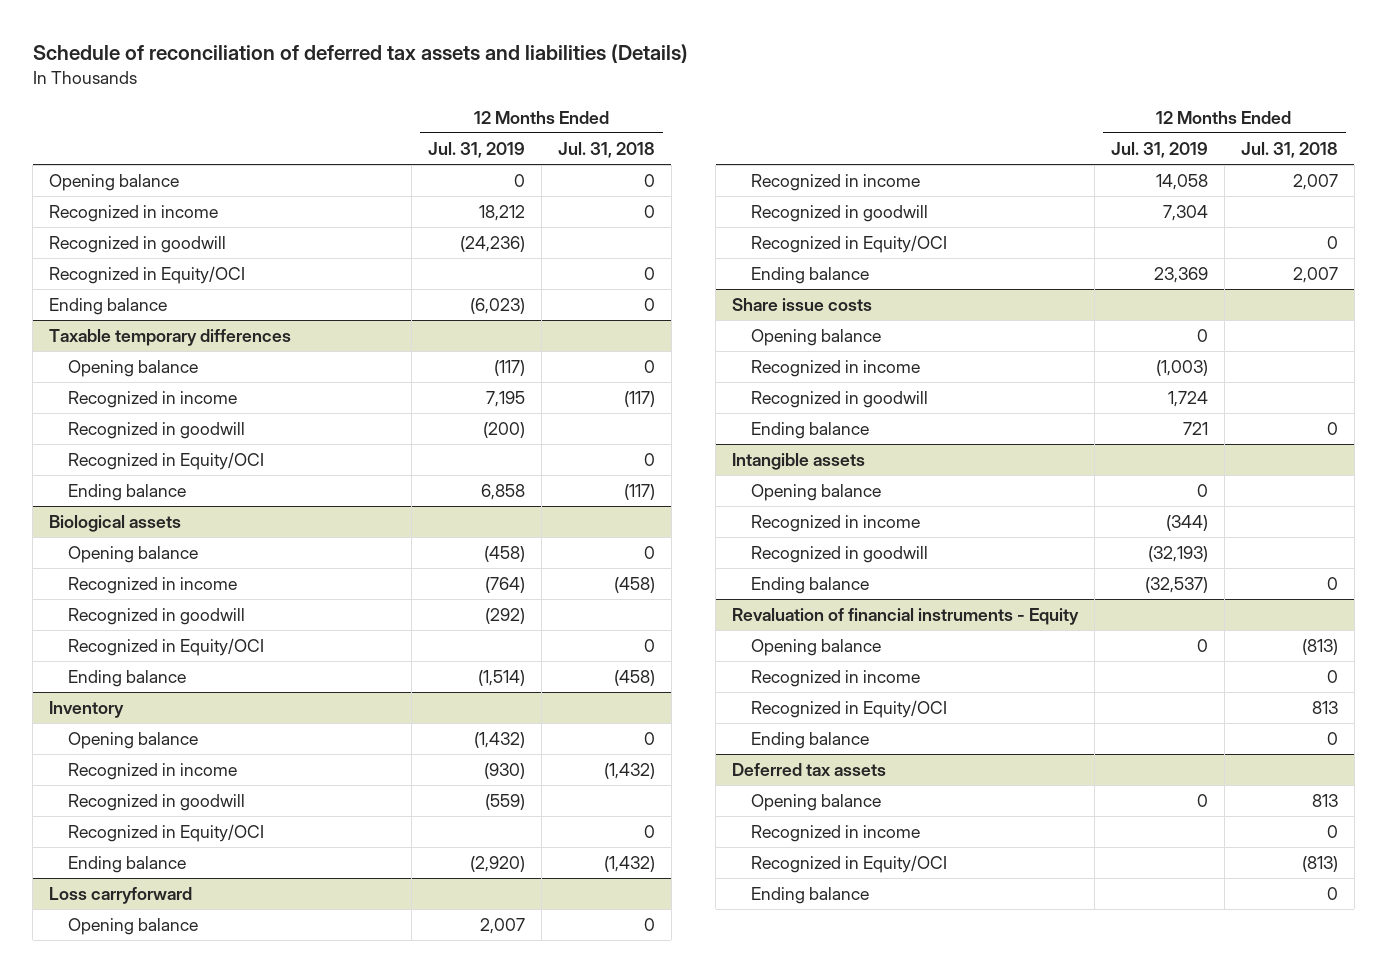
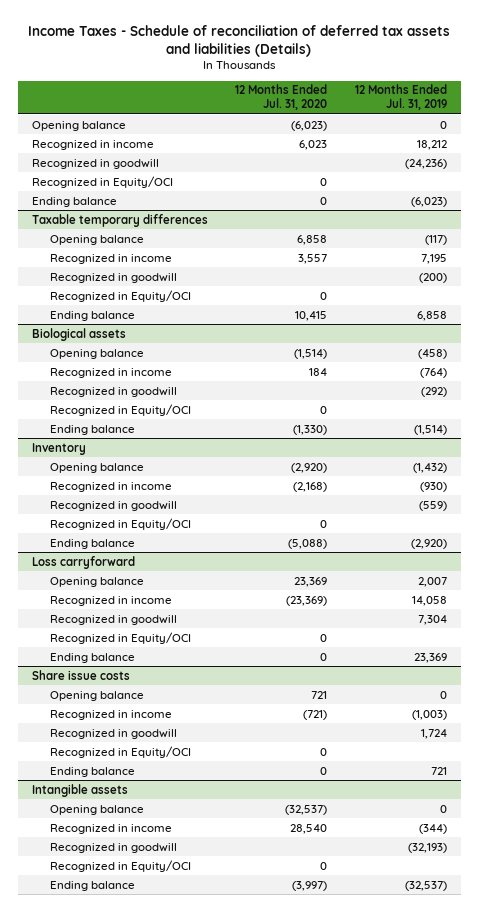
[32,44,688,64] Schedule of reconciliation of deferred tax assets and liabilities (Details) -> [28,24,451,57] Income Taxes - Schedule of reconciliation of deferred tax assets and liabilities (Details)
[557,142,655,159] Jul. 31, 2018 -> none
none -> [235,84,328,111] 12 Months Ended Jul. 31, 2020
none -> [49,745,191,758] Recognized in Equity/OCI
[732,608,1080,626] Revaluation of financial instruments - Equity -> none
[751,639,882,657] Opening balance -> none
[751,670,921,688] Recognized in income -> none
[751,732,870,750] Ending balance -> none
[732,763,887,777] Deferred tax assets -> none
[751,794,882,812] Opening balance -> none
[751,825,921,843] Recognized in income -> none
[751,855,948,874] Recognized in Equity/OCI -> none
[751,887,870,905] Ending balance -> none
[751,577,870,595] Ending balance -> [49,880,135,891] Ending balance

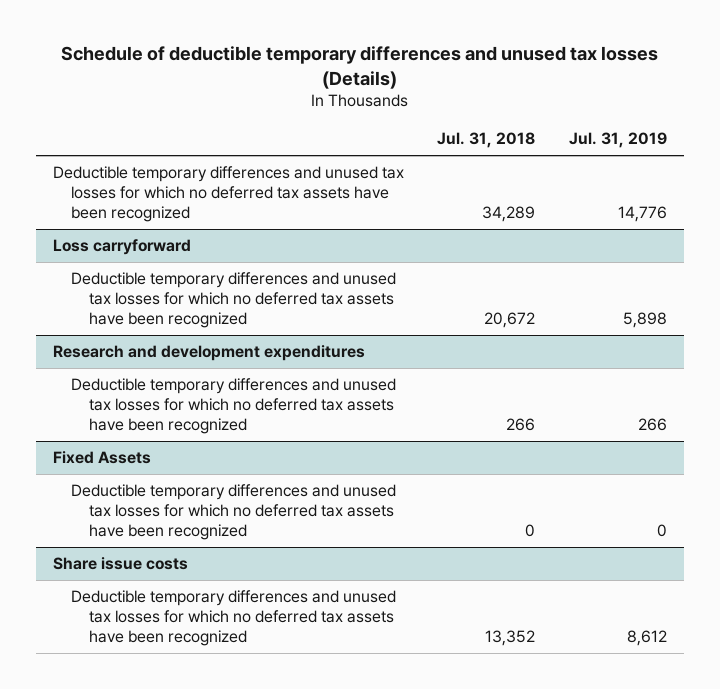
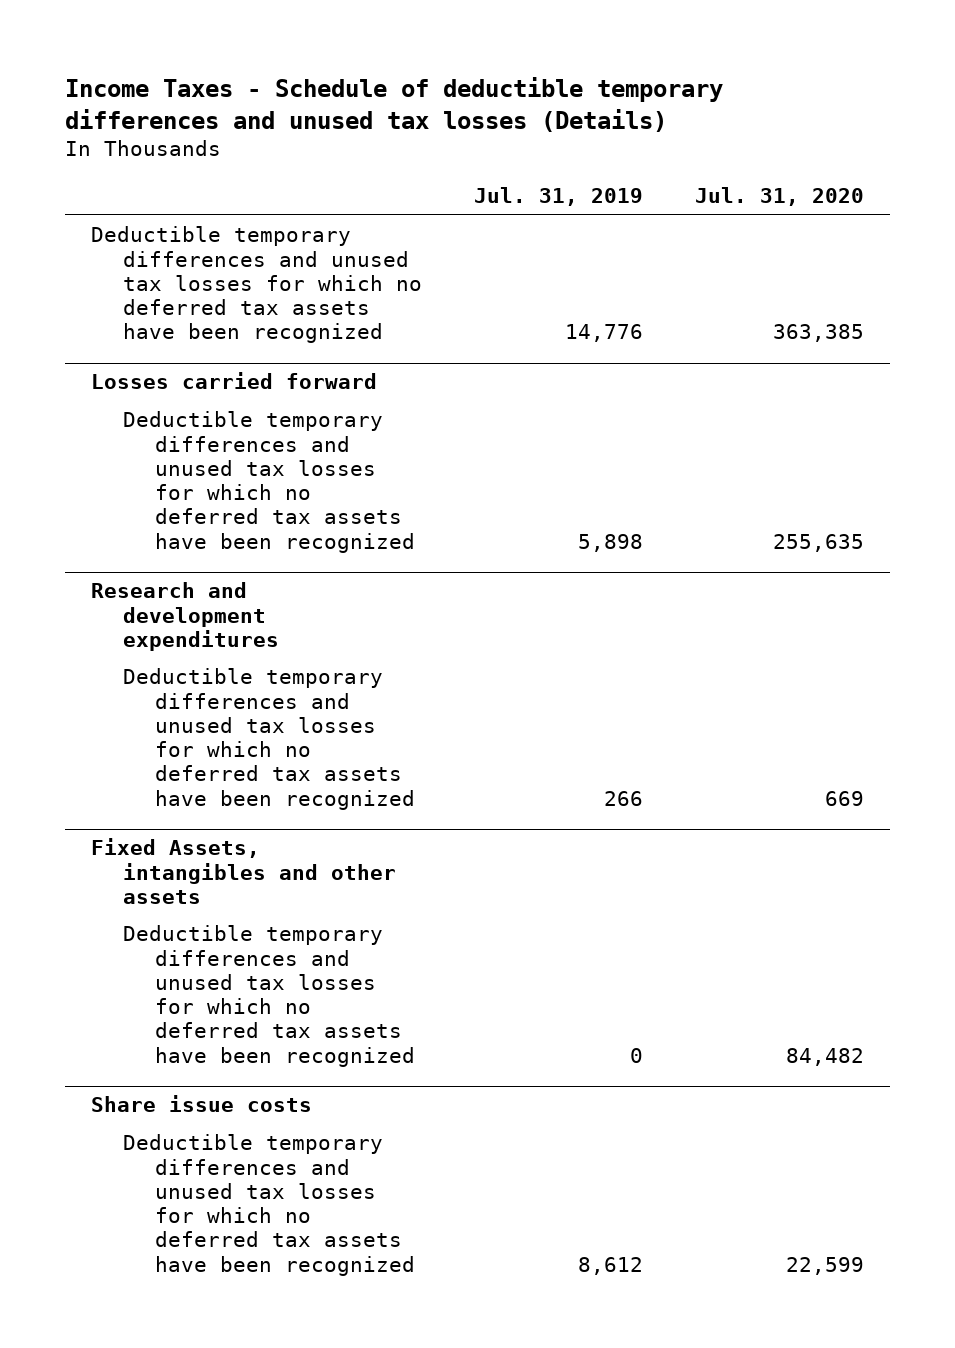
[60,46,658,90] Schedule of deductible temporary differences and unused tax losses (Details) -> [65,77,724,132] Income Taxes - Schedule of deductible temporary differences and unused tax losses (Details)
[437,132,536,149] Jul. 31, 2018 -> none
none -> [694,187,864,207] Jul. 31, 2020
[52,238,191,255] Loss carryforward -> [91,372,378,390] Losses carried forward
[52,450,151,464] Fixed Assets -> [91,838,397,904] Fixed Assets, intangibles and other assets

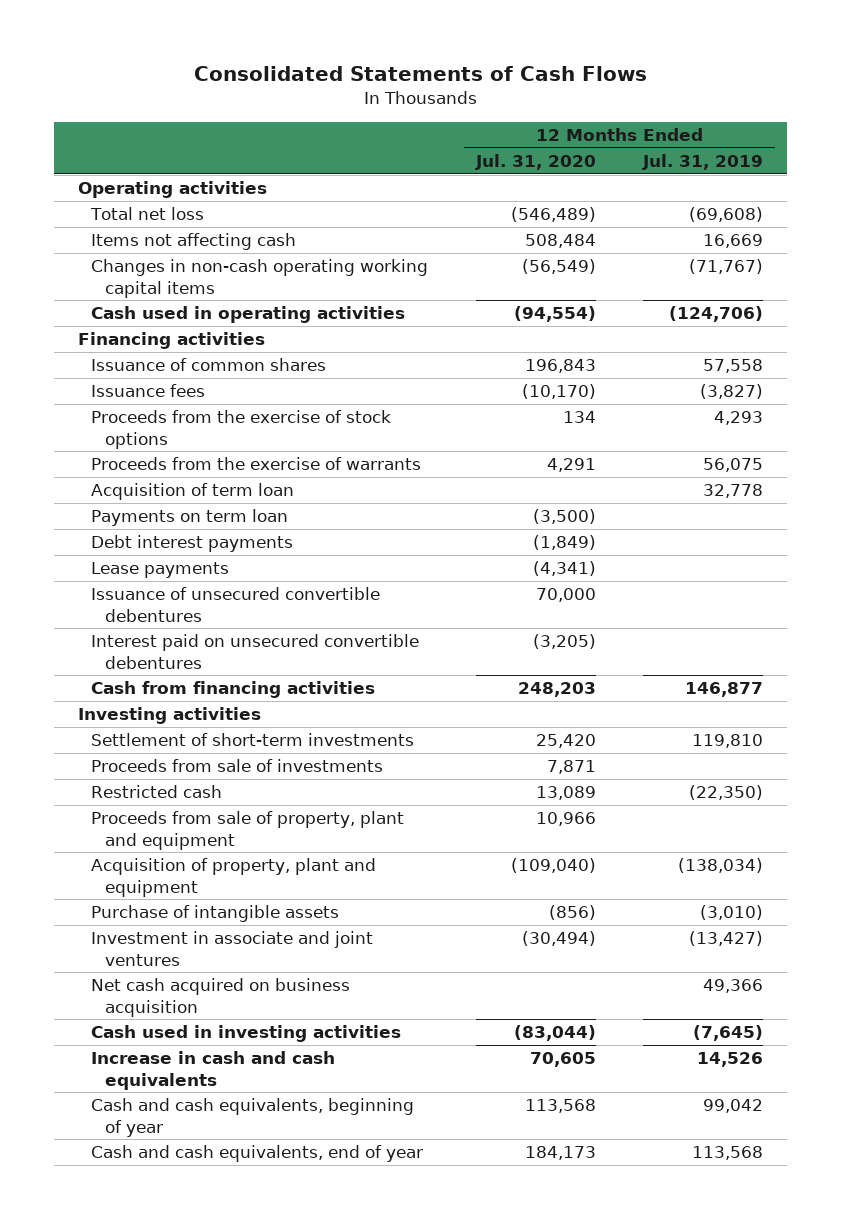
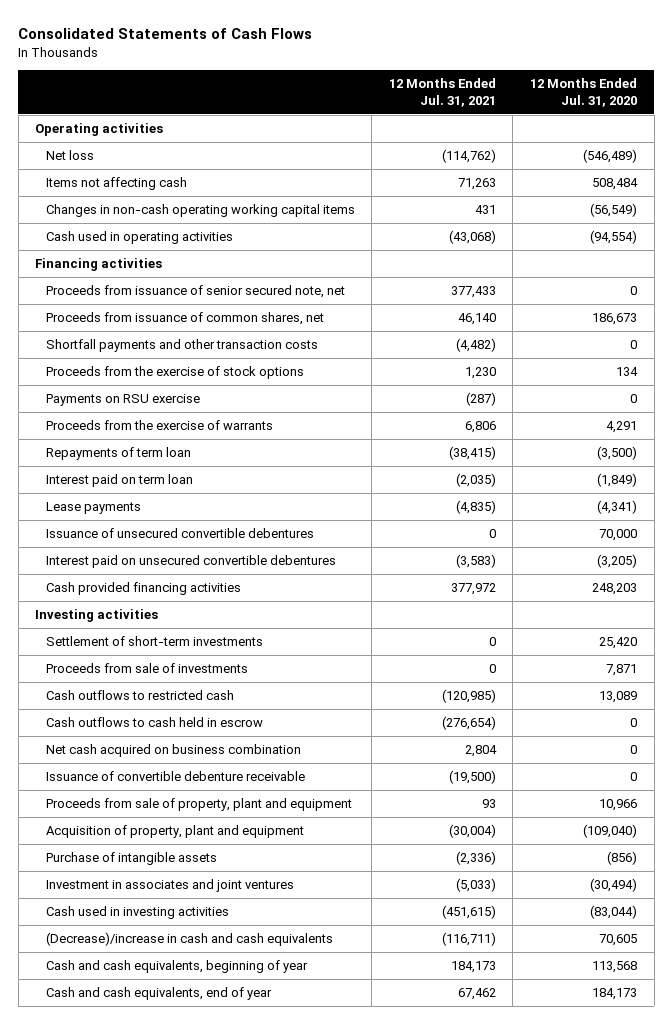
[642,153,764,170] Jul. 31, 2019 -> none
none -> [388,78,496,107] 12 Months Ended Jul. 31, 2021
[90,207,205,221] Total net loss -> [45,150,94,161] Net loss
[91,384,206,398] Issuance fees -> none
none -> [45,285,345,299] Proceeds from issuance of senior secured note, net
[91,358,327,372] Issuance of common shares -> [45,312,324,326] Proceeds from issuance of common shares, net
[524,359,596,374] 196,843 -> [592,313,638,326] 186,673
none -> [45,339,318,353] Shortfall payments and other transaction costs
none -> [45,394,200,407] Payments on RSU exercise
[91,483,295,501] Acquisition of term loan -> none
[91,509,289,527] Payments on term loan -> [45,447,191,461] Repayments of term loan
[91,535,294,553] Debt interest payments -> [45,474,193,488] Interest paid on term loan
[91,681,376,699] Cash from financing activities -> [45,582,241,596] Cash provided financing activities
[91,785,223,799] Restricted cash -> [45,690,234,701] Cash outflows to restricted cash
none -> [45,717,263,728] Cash outflows to cash held in escrow
none -> [45,744,301,758] Net cash acquired on business combination
none -> [45,771,305,782] Issuance of convertible debenture receivable
[91,978,351,1017] Net cash acquired on business acquisition -> none
[91,931,374,966] Investment in associate and joint ventures -> [45,879,294,893] Investment in associates and joint ventures
[91,1051,336,1090] Increase in cash and cash equivalents -> [45,932,333,947] (Decrease)/increase in cash and cash equivalents

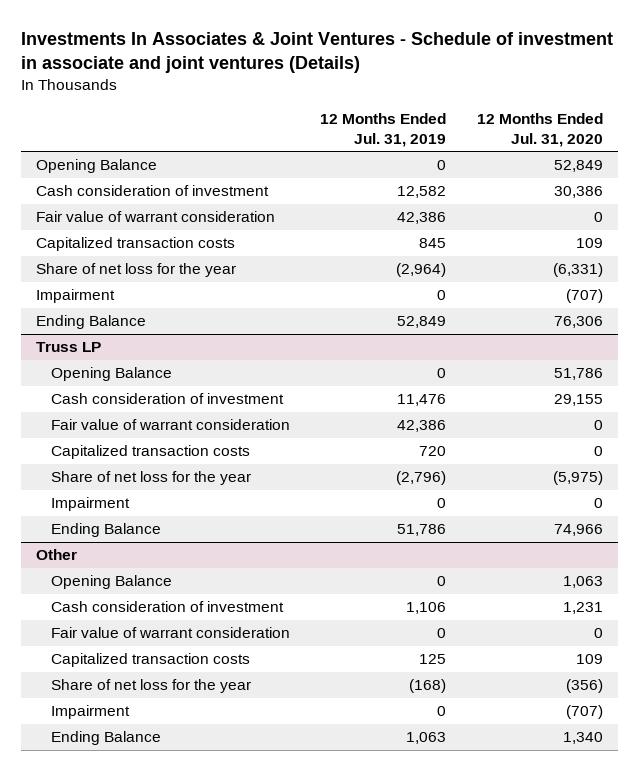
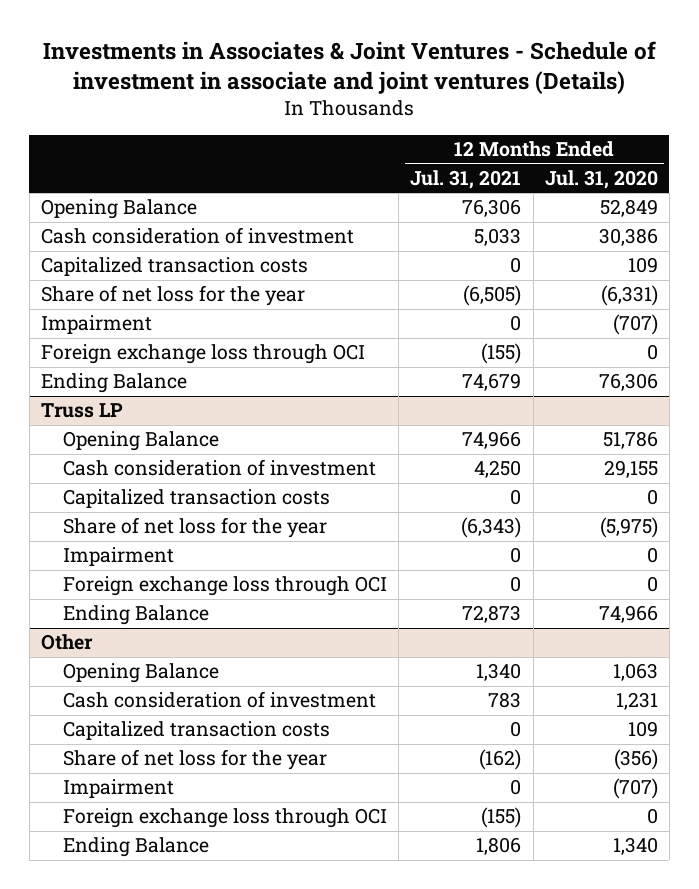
[21,32,614,74] Investments In Associates & Joint Ventures - Schedule of investment in associate and joint ventures (Details) -> [43,41,657,95] Investments in Associates & Joint Ventures - Schedule of investment in associate and joint ventures (Details)
[320,113,447,147] 12 Months Ended Jul. 31, 2019 -> none
none -> [410,169,522,189] Jul. 31, 2021
[36,211,276,223] Fair value of warrant consideration -> none
none -> [40,344,365,365] Foreign exchange loss through OCI
[50,419,290,431] Fair value of warrant consideration -> none
none -> [63,576,388,597] Foreign exchange loss through OCI
[50,627,290,639] Fair value of warrant consideration -> none
none -> [63,808,388,829] Foreign exchange loss through OCI

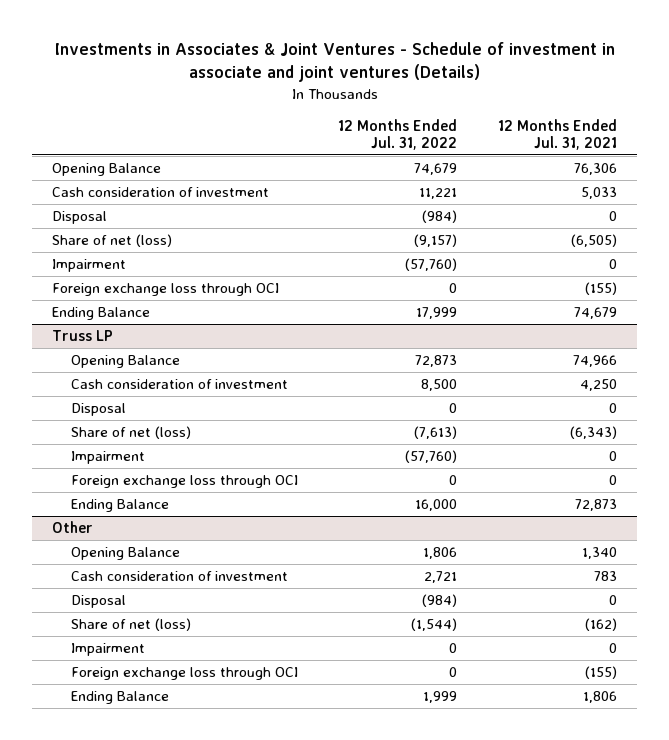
[544,169,658,189] Jul. 31, 2020 -> none
none -> [338,118,458,151] 12 Months Ended Jul. 31, 2022
[40,257,308,277] Capitalized transaction costs -> none
none -> [52,211,108,225] Disposal
[40,285,305,307] Share of net loss for the year -> [52,234,173,248] Share of net (loss)
[63,489,331,509] Capitalized transaction costs -> none
none -> [70,403,126,417] Disposal
[63,517,328,539] Share of net loss for the year -> [70,426,191,440] Share of net (loss)
[63,721,331,741] Capitalized transaction costs -> none
none -> [70,595,126,609] Disposal
[63,749,328,771] Share of net loss for the year -> [70,618,191,632] Share of net (loss)

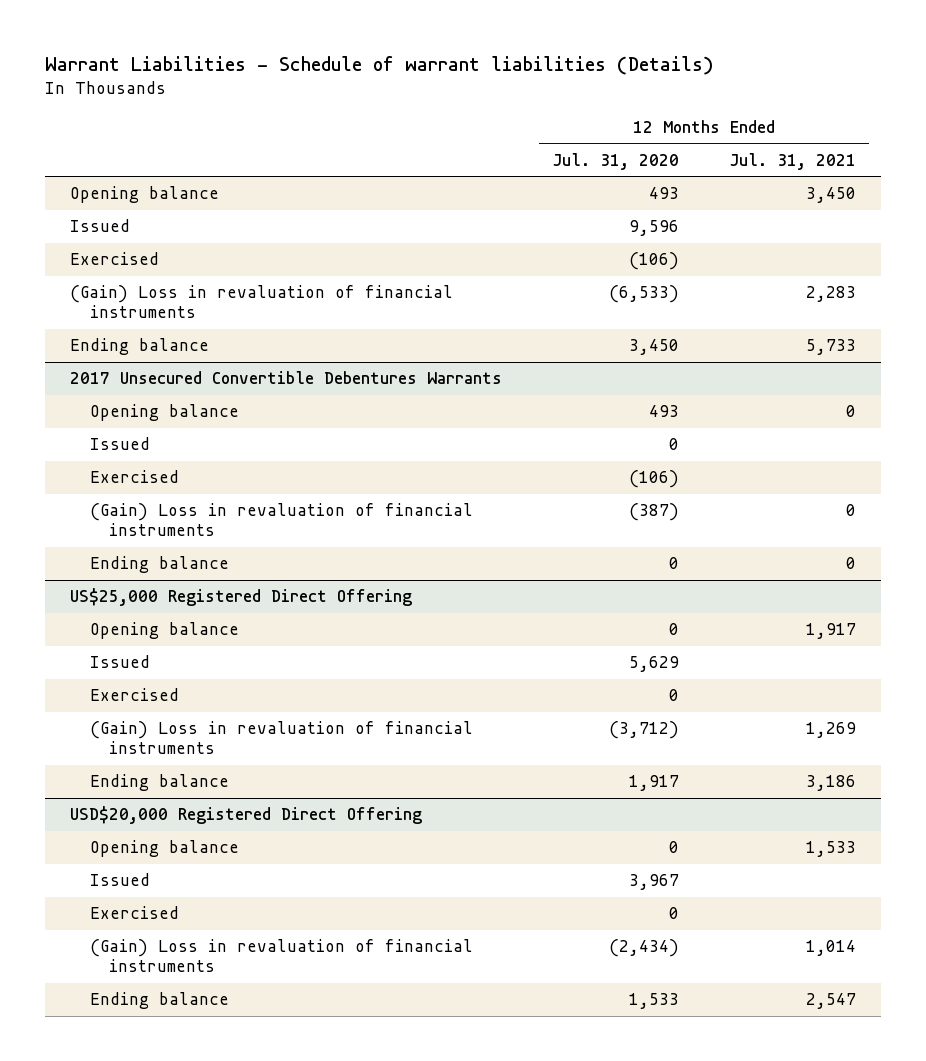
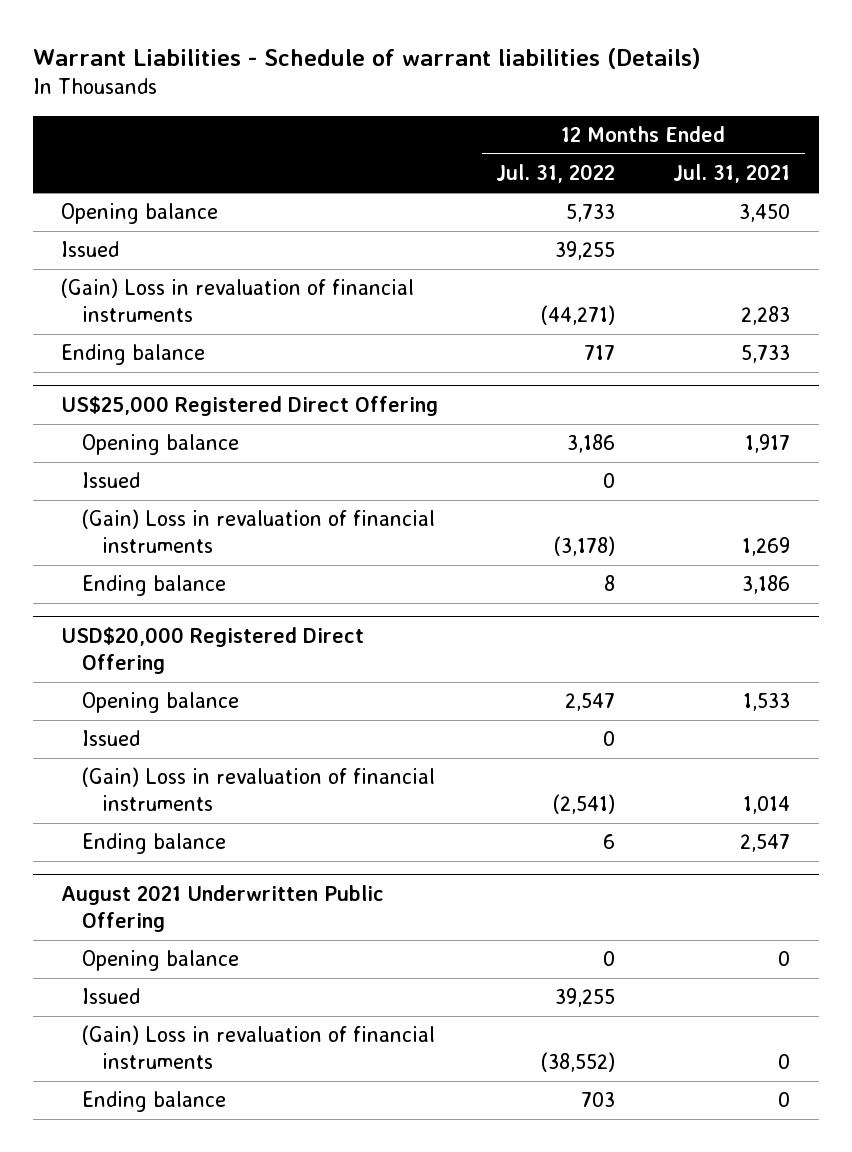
[552,152,680,170] Jul. 31, 2020 -> none
none -> [496,164,616,184] Jul. 31, 2022
[69,252,159,266] Exercised -> none
[69,371,502,385] 2017 Unsecured Convertible Debentures Warrants -> none
[89,404,239,422] Opening balance -> none
[89,437,150,451] Issued -> none
[89,470,179,484] Exercised -> none
[89,503,473,537] (Gain) Loss in revaluation of financial instruments -> none
[89,556,229,574] Ending balance -> none
[89,688,179,702] Exercised -> none
[89,906,179,920] Exercised -> none
none -> [61,884,385,932] August 2021 Underwritten Public Offering
none -> [81,950,239,972] Opening balance
none -> [81,988,140,1005] Issued
none -> [81,1025,435,1070] (Gain) Loss in revaluation of financial instruments
none -> [81,1091,226,1113] Ending balance

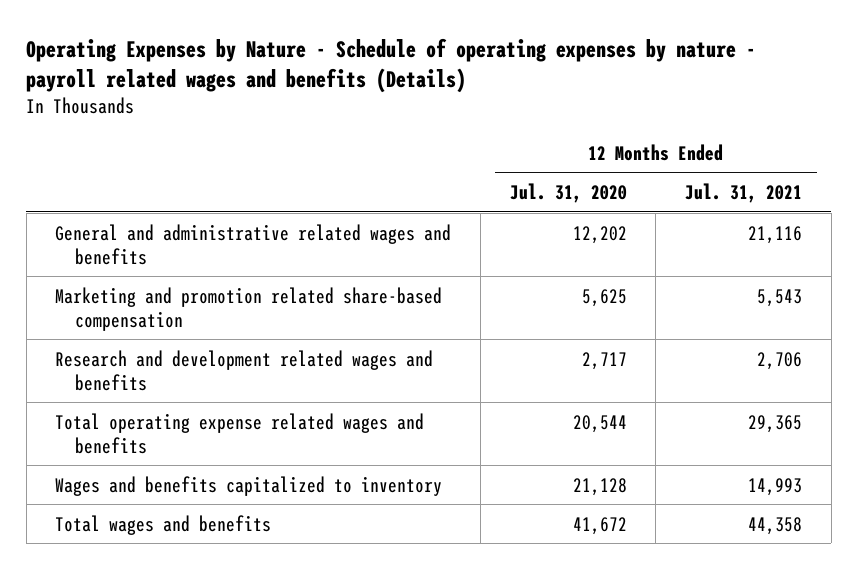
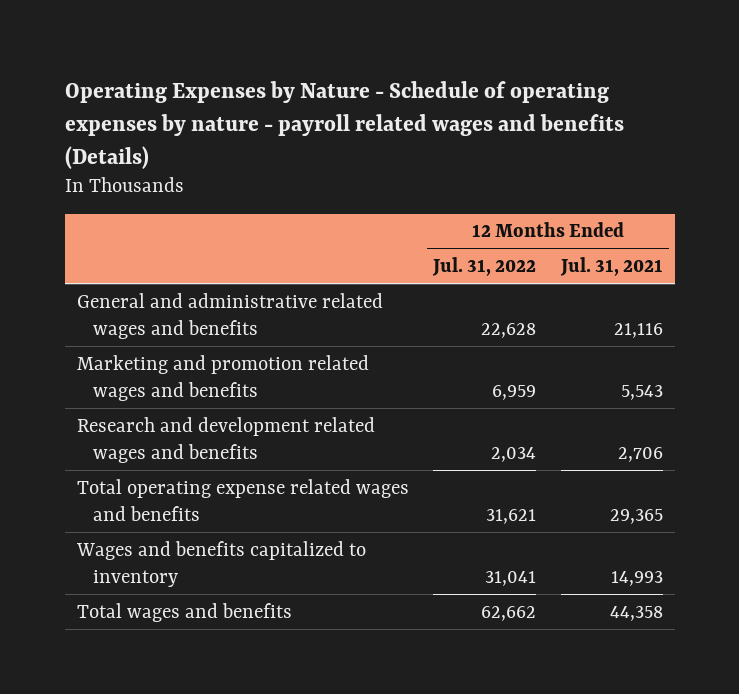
[509,182,627,203] Jul. 31, 2020 -> none
none -> [432,257,537,277] Jul. 31, 2022
[55,286,443,331] Marketing and promotion related share-based compensation -> [76,354,369,401] Marketing and promotion related wages and benefits

